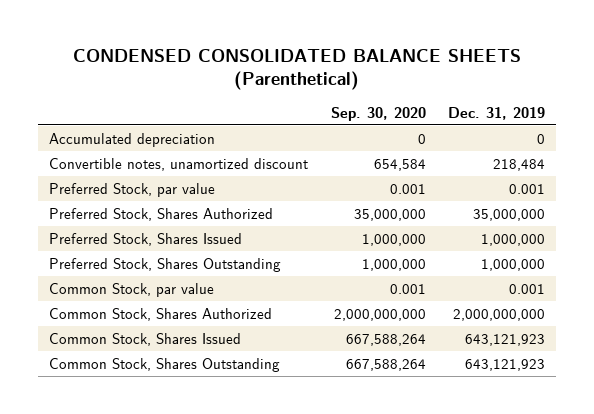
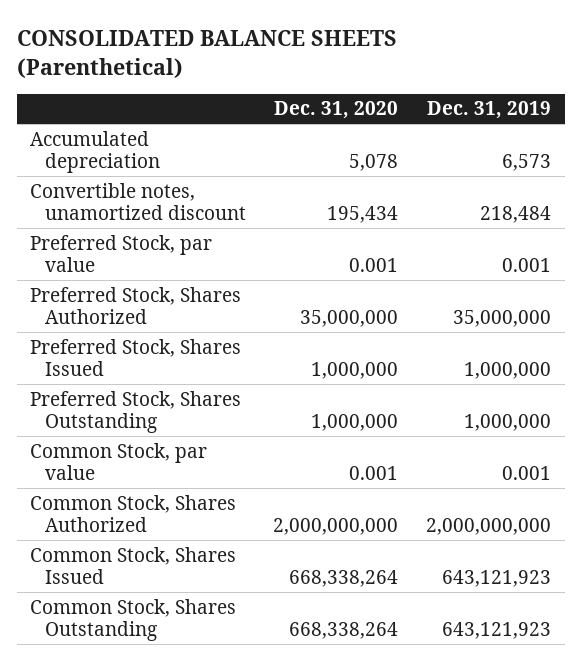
[73,48,522,90] CONDENSED CONSOLIDATED BALANCE SHEETS (Parenthetical) -> [16,29,397,78] CONSOLIDATED BALANCE SHEETS (Parenthetical)
[330,106,426,121] Sep. 30, 2020 -> none
none -> [274,101,399,120] Dec. 31, 2020
[536,133,545,144] 0 -> [502,154,552,172] 6,573

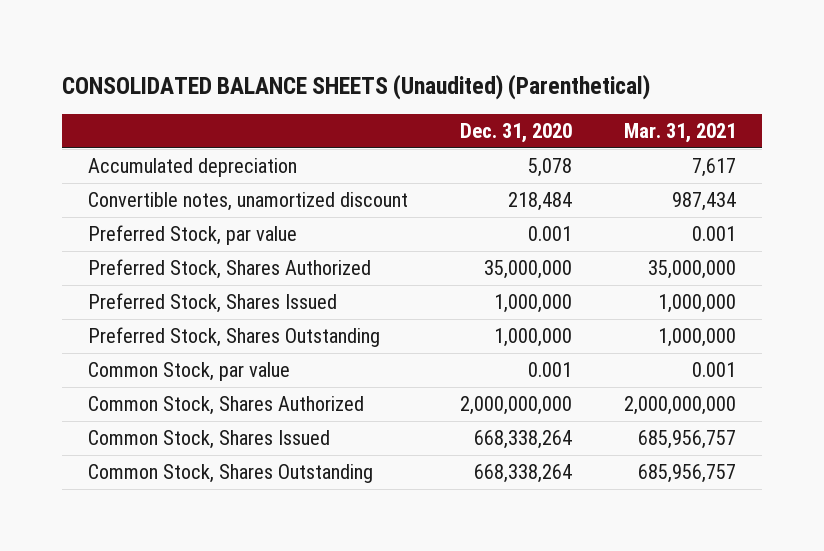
[16,29,397,78] CONSOLIDATED BALANCE SHEETS (Parenthetical) -> [62,73,651,100] CONSOLIDATED BALANCE SHEETS (Unaudited) (Parenthetical)
[427,101,552,120] Dec. 31, 2019 -> none
none -> [623,123,736,144] Mar. 31, 2021
[327,206,399,224] 195,434 -> [507,192,572,212] 218,484

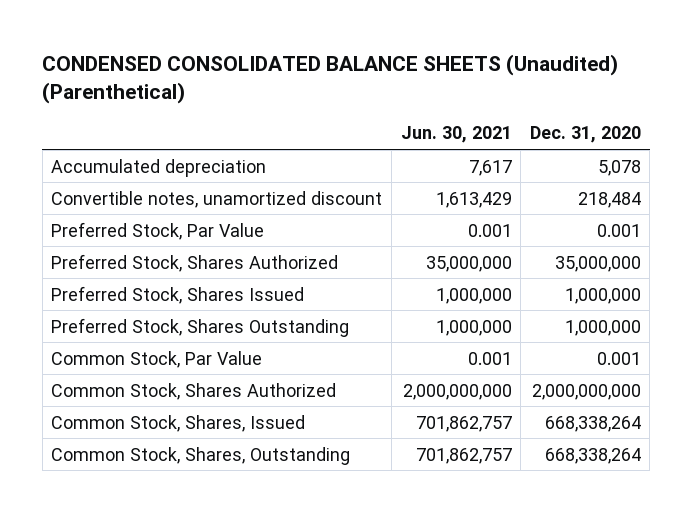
[62,73,651,100] CONSOLIDATED BALANCE SHEETS (Unaudited) (Parenthetical) -> [42,53,619,104] CONDENSED CONSOLIDATED BALANCE SHEETS (Unaudited) (Parenthetical)
[623,123,736,144] Mar. 31, 2021 -> none
none -> [400,126,512,144] Jun. 30, 2021
[87,225,297,246] Preferred Stock, par value -> [51,221,265,240] Preferred Stock, Par Value
[87,362,290,382] Common Stock, par value -> [51,350,263,368] Common Stock, Par Value
[87,430,330,450] Common Stock, Shares Issued -> [51,414,306,432] Common Stock, Shares, Issued
[87,464,373,484] Common Stock, Shares Outstanding -> [51,446,351,465] Common Stock, Shares, Outstanding

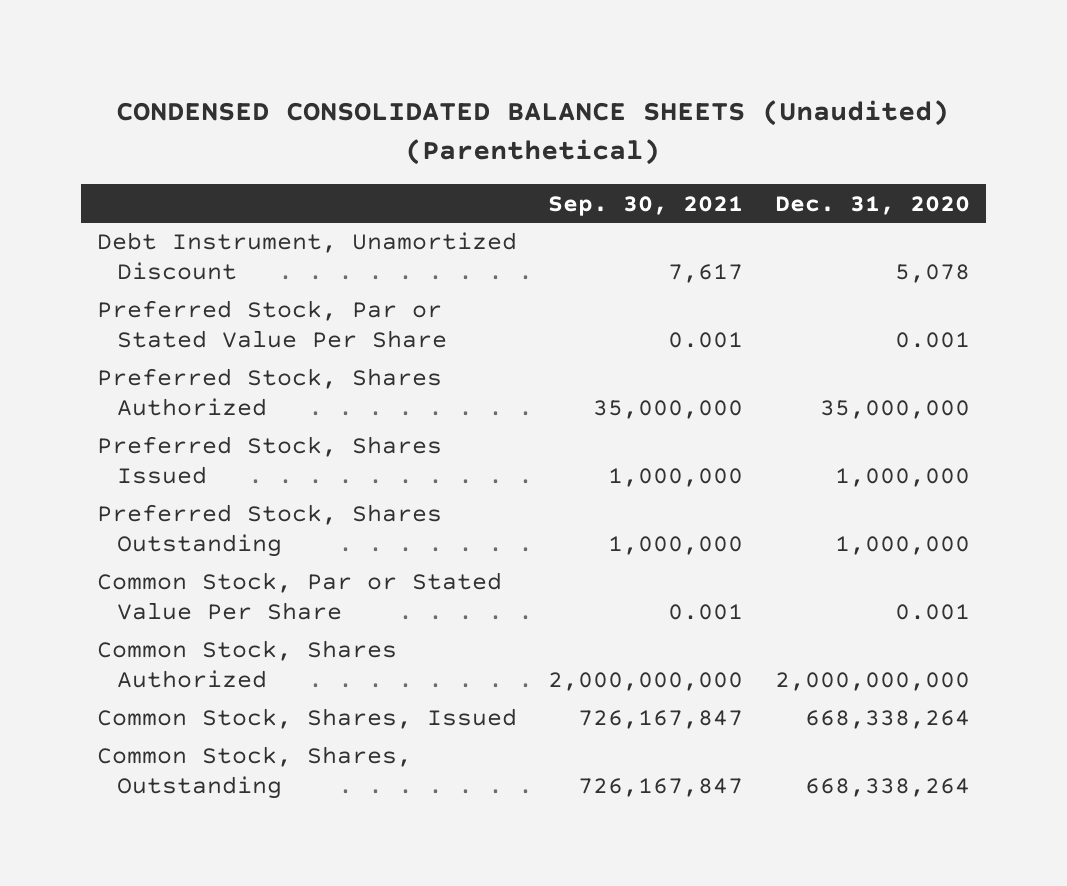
[400,126,512,144] Jun. 30, 2021 -> none
none -> [548,195,744,216] Sep. 30, 2021
[51,158,267,177] Accumulated depreciation -> none
[51,190,383,208] Convertible notes, unamortized discount -> [97,232,518,281] Debt Instrument, Unamortized Discount
[577,191,641,208] 218,484 -> [894,264,970,284] 5,078
[51,221,265,240] Preferred Stock, Par Value -> [97,300,447,349] Preferred Stock, Par or Stated Value Per Share
[51,350,263,368] Common Stock, Par Value -> [97,572,503,621] Common Stock, Par or Stated Value Per Share

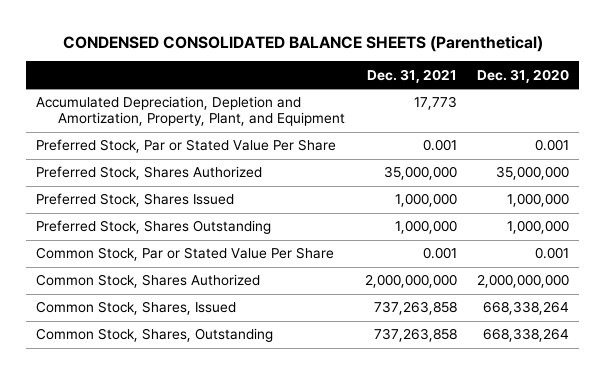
[116,100,950,166] CONDENSED CONSOLIDATED BALANCE SHEETS (Unaudited) (Parenthetical) -> [62,35,543,52] CONDENSED CONSOLIDATED BALANCE SHEETS (Parenthetical)
[548,195,744,216] Sep. 30, 2021 -> none
none -> [367,68,458,83] Dec. 31, 2021
[97,232,518,281] Debt Instrument, Unamortized Discount -> none
none -> [36,96,346,127] Accumulated Depreciation, Depletion and Amortization, Property, Plant, and Equipment

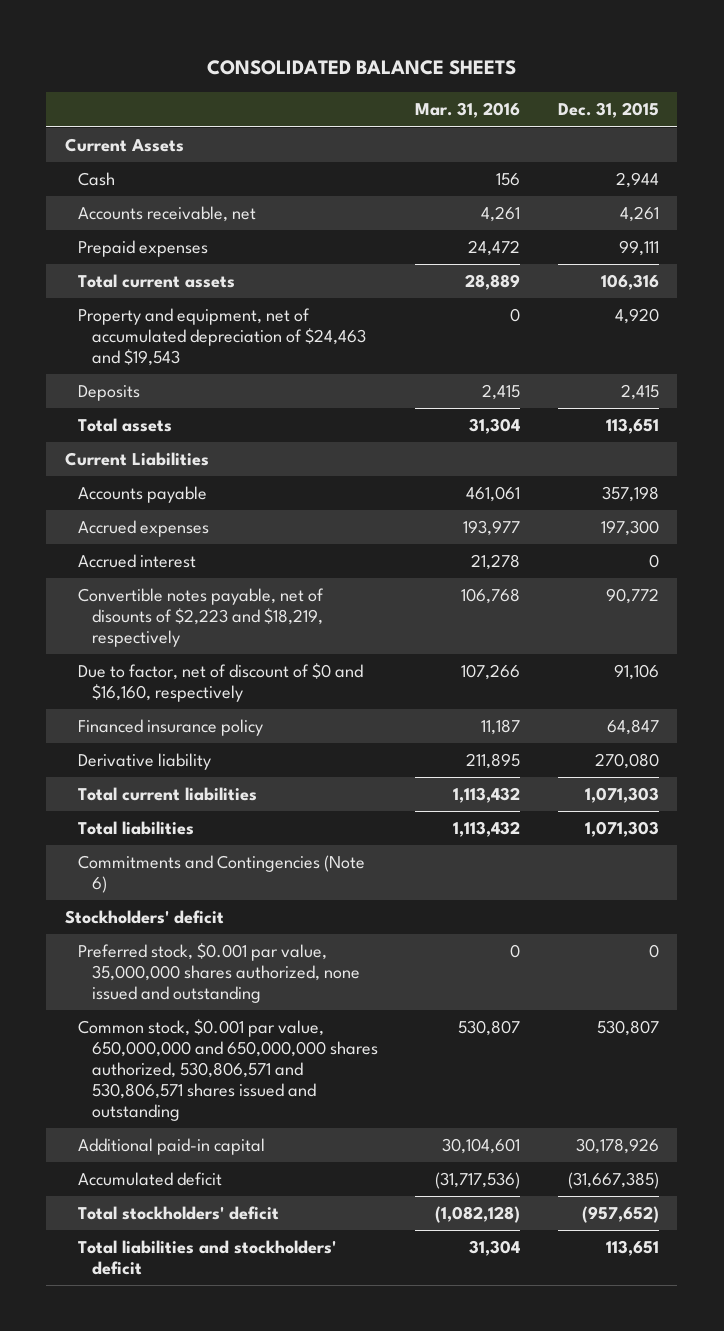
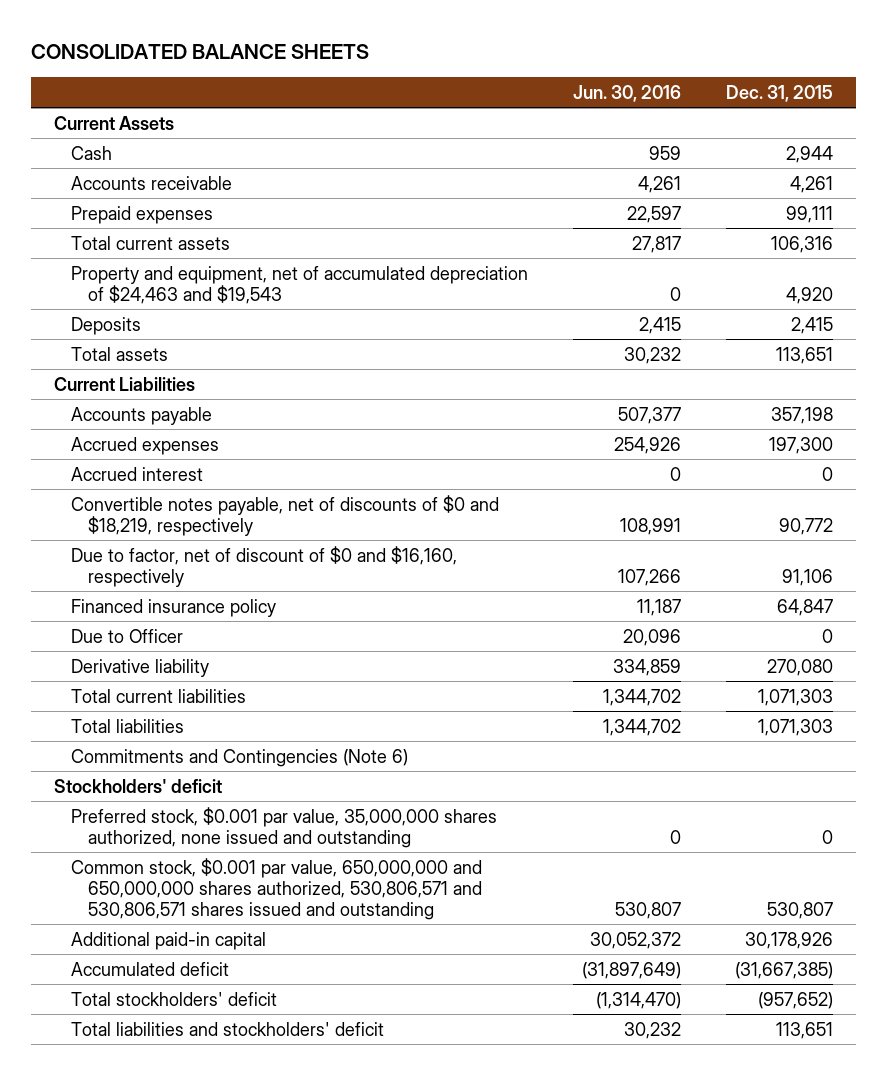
[415,102,521,119] Mar. 31, 2016 -> none
none -> [573,84,682,102] Jun. 30, 2016
[78,206,257,223] Accounts receivable, net -> [71,175,233,190] Accounts receivable
[78,588,325,647] Convertible notes payable, net of disounts of $2,223 and $18,219, respectively -> [71,494,500,536] Convertible notes payable, net of discounts of $0 and $18,219, respectively
none -> [71,628,184,643] Due to Officer

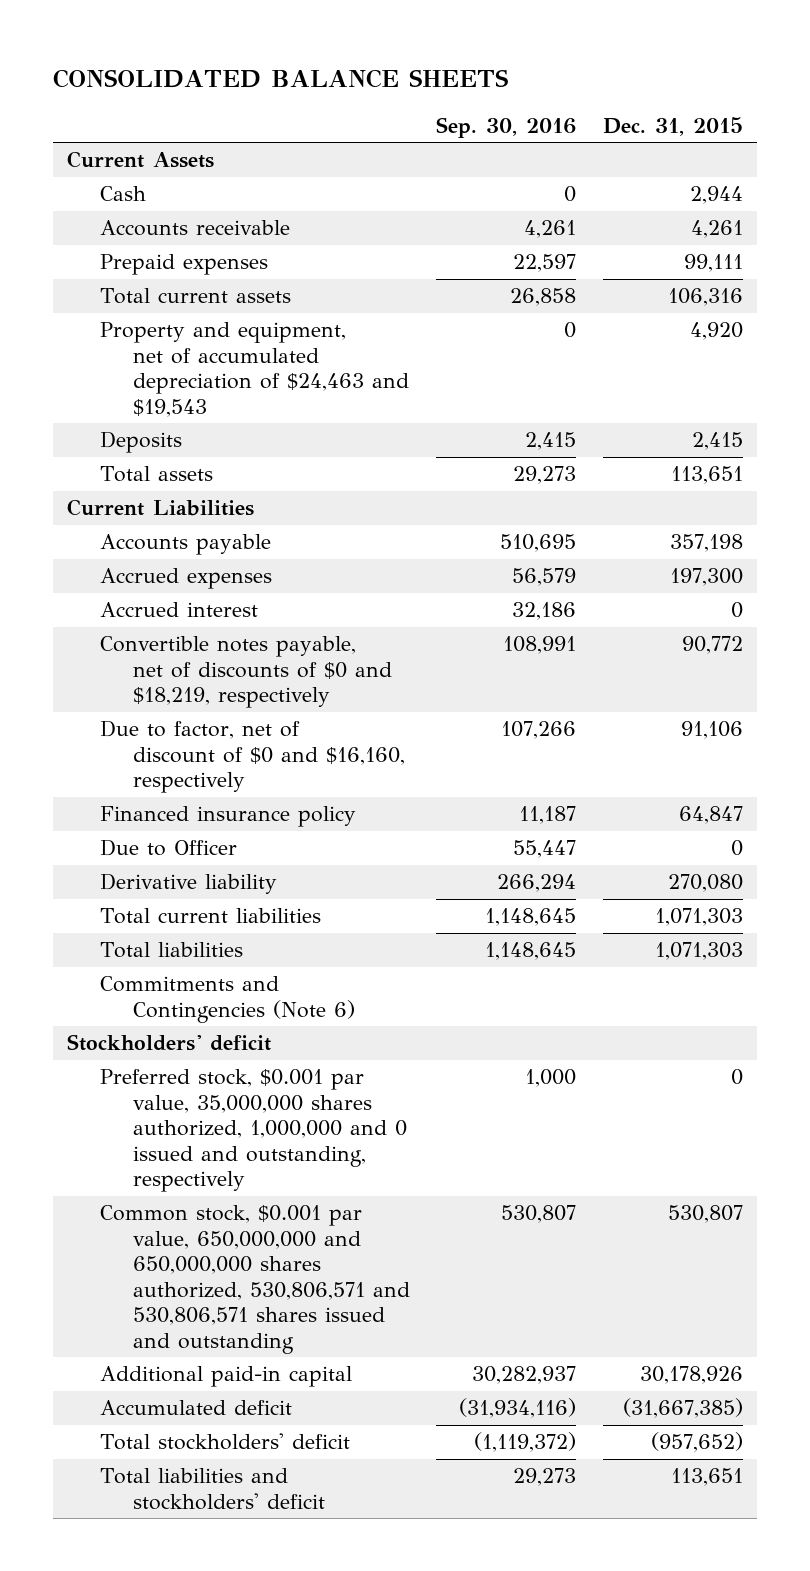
[573,84,682,102] Jun. 30, 2016 -> none
none -> [436,116,577,138] Sep. 30, 2016
[71,806,498,848] Preferred stock, $0.001 par value, 35,000,000 shares authorized, none issued and outstanding -> [99,1069,407,1193] Preferred stock, $0.001 par value, 35,000,000 shares authorized, 1,000,000 and 0 issued and outstanding, respectively

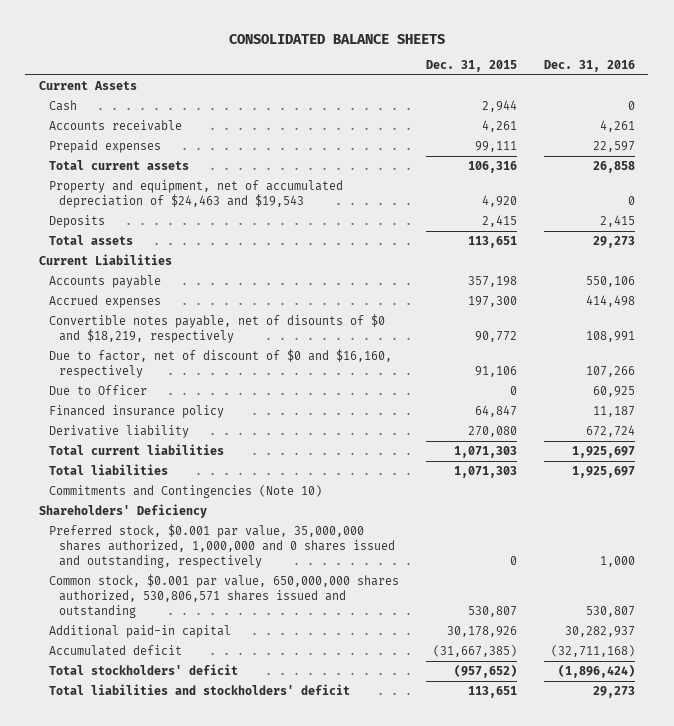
[436,116,577,138] Sep. 30, 2016 -> none
none -> [543,60,635,73] Dec. 31, 2016
[99,602,258,618] Accrued interest -> none
[99,636,392,709] Convertible notes payable, net of discounts of $0 and $18,219, respectively -> [49,313,386,344] Convertible notes payable, net of disounts of $0 and $18,219, respectively
[99,806,356,828] Financed insurance policy -> [49,404,225,418] Financed insurance policy
[99,976,355,1023] Commitments and Contingencies (Note 6) -> [49,484,323,498] Commitments and Contingencies (Note 10)
[66,1034,271,1052] Stockholders' deficit -> [38,503,207,518] Shareholders' Deficiency
[99,1069,407,1193] Preferred stock, $0.001 par value, 35,000,000 shares authorized, 1,000,000 and 0 issued and outstanding, respectively -> [49,523,396,569] Preferred stock, $0.001 par value, 35,000,000 shares authorized, 1,000,000 and 0 shares issued and outstanding, respectively
[99,1205,410,1354] Common stock, $0.001 par value, 650,000,000 and 650,000,000 shares authorized, 530,806,571 and 530,806,571 shares issued and outstanding -> [49,573,400,619] Common stock, $0.001 par value, 650,000,000 shares authorized, 530,806,571 shares issued and outstanding

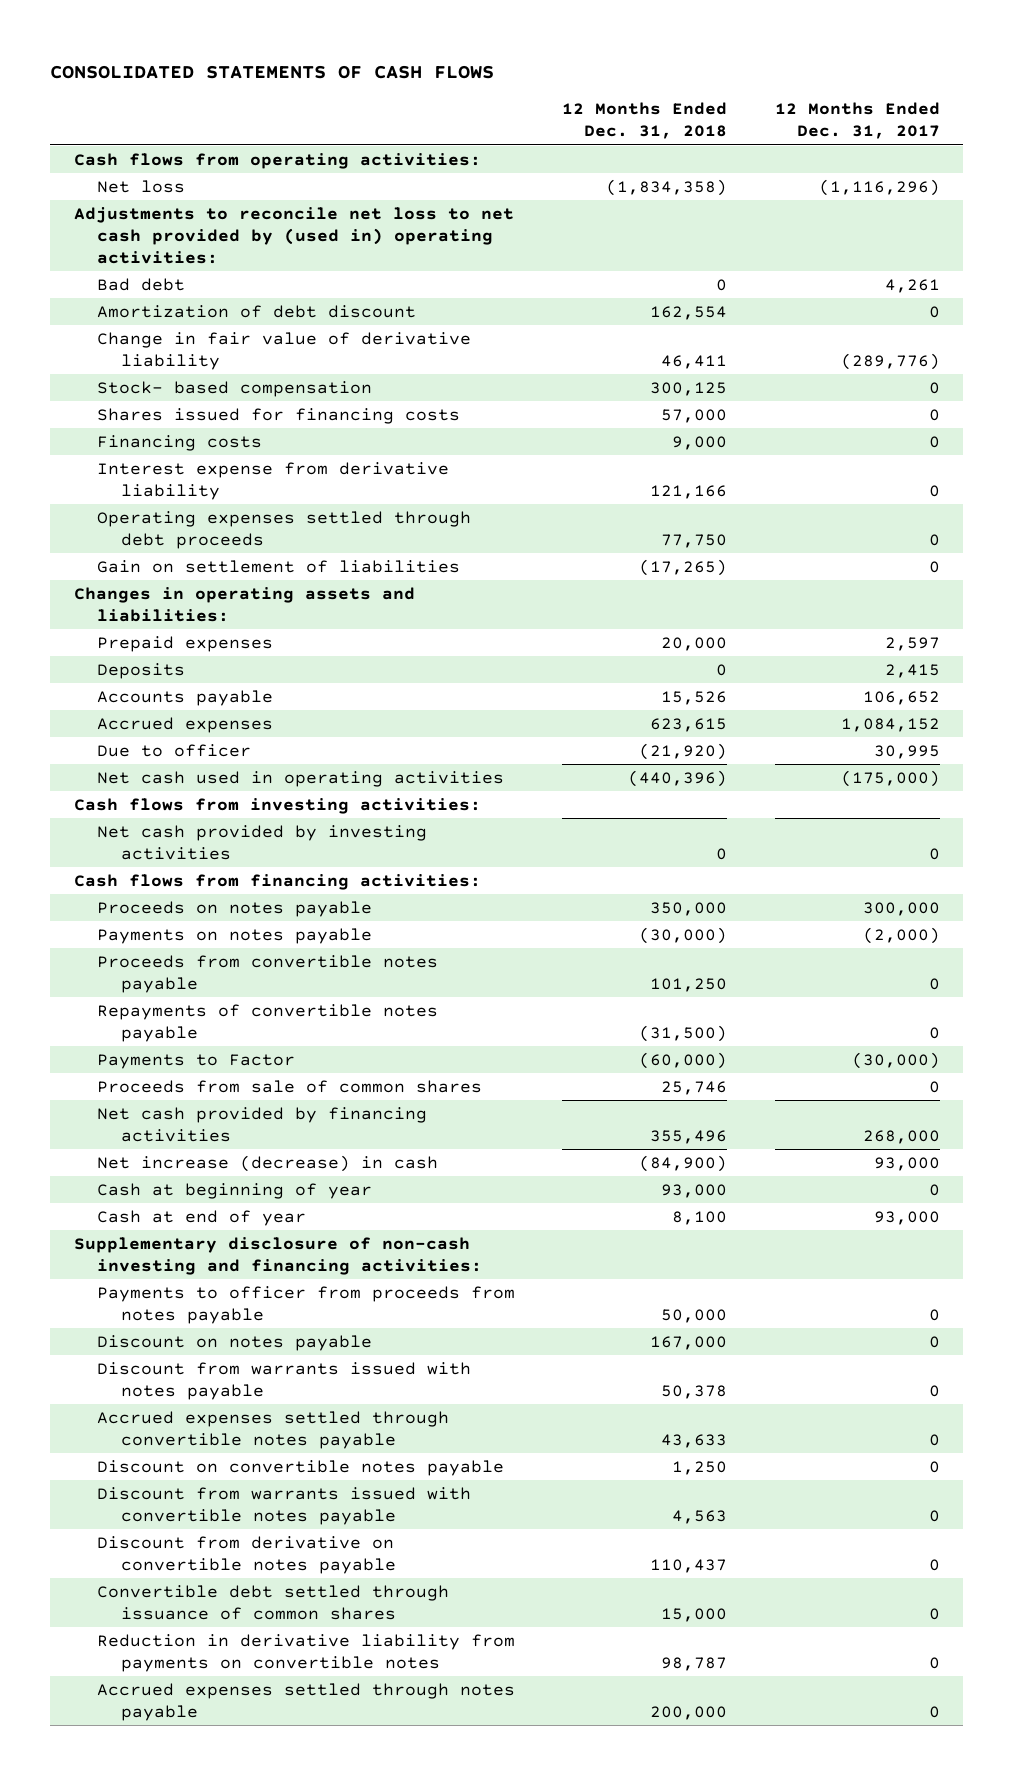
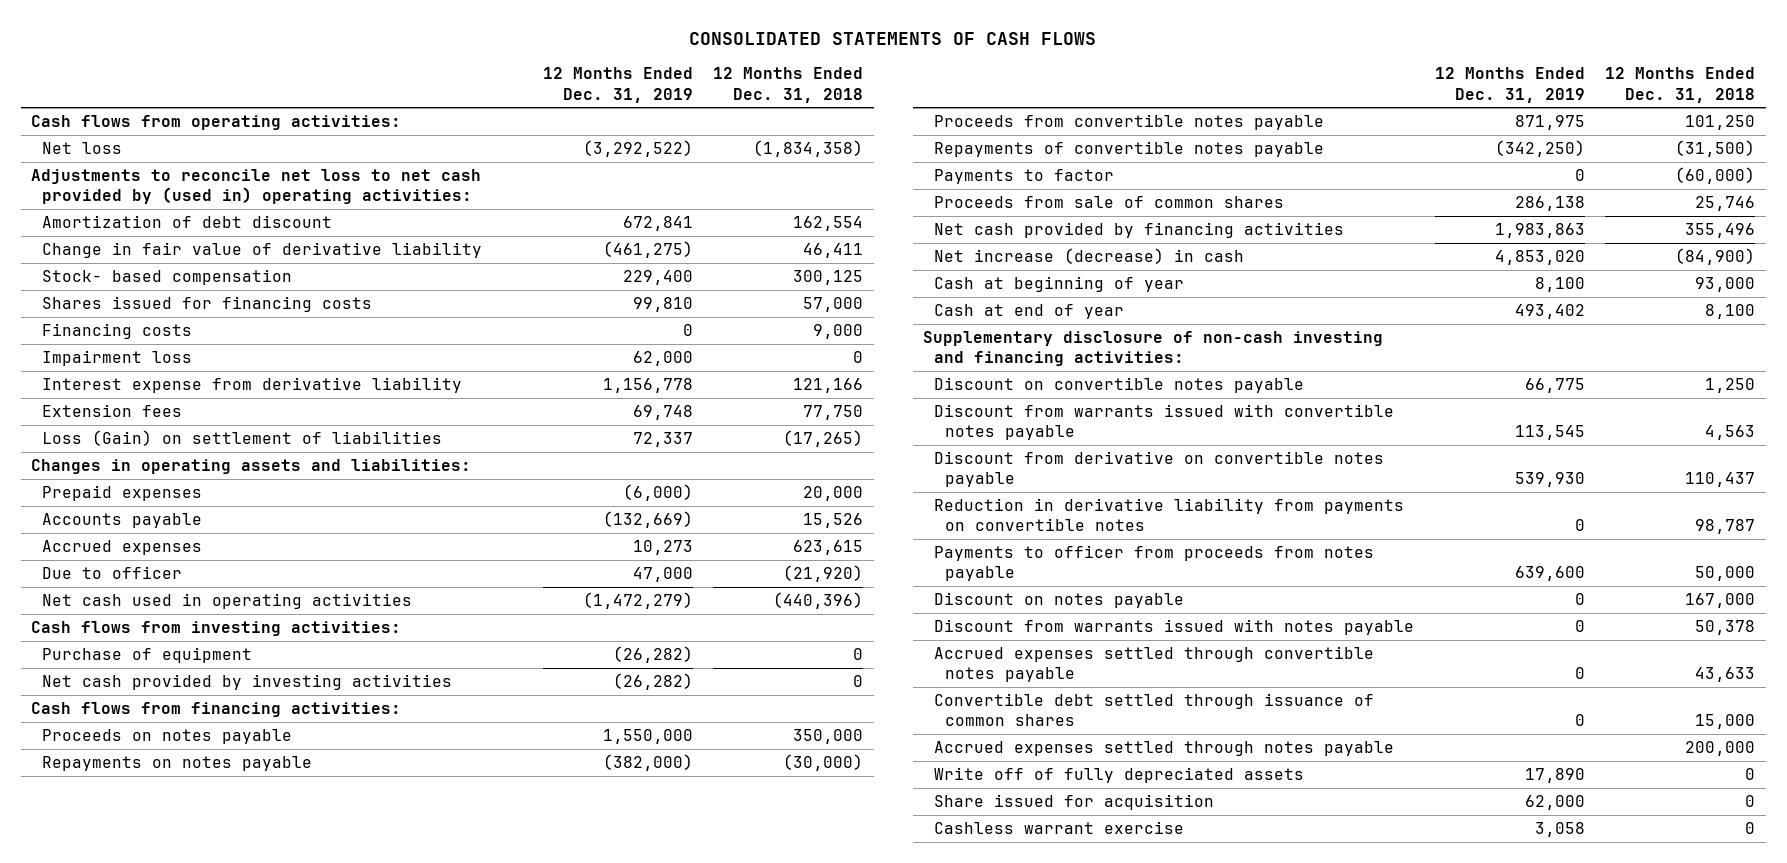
[774,102,940,140] 12 Months Ended Dec. 31, 2017 -> none
none -> [542,67,693,103] 12 Months Ended Dec. 31, 2019
[97,277,186,291] Bad debt -> none
none -> [41,350,192,367] Impairment loss
[97,510,472,549] Operating expenses settled through debt proceeds -> [41,404,182,418] Extension fees
[97,559,461,573] Gain on settlement of liabilities -> [41,430,442,447] Loss (Gain) on settlement of liabilities
[97,662,186,679] Deposits -> none
none -> [41,647,252,664] Purchase of equipment
[97,927,373,944] Payments on notes payable -> [41,756,312,772] Repayments on notes payable
[97,1053,296,1069] Payments to Factor -> [933,169,1114,185] Payments to factor
[97,1459,505,1476] Discount on convertible notes payable -> [933,377,1304,394] Discount on convertible notes payable
[97,1486,472,1525] Discount from warrants issued with convertible notes payable -> [933,404,1394,441] Discount from warrants issued with convertible notes payable
[97,1535,396,1574] Discount from derivative on convertible notes payable -> [933,451,1384,488] Discount from derivative on convertible notes payable
[97,1633,516,1672] Reduction in derivative liability from payments on convertible notes -> [933,498,1404,532] Reduction in derivative liability from payments on convertible notes
none -> [933,767,1304,784] Write off of fully depreciated assets
none -> [933,794,1214,811] Share issued for acquisition
none -> [933,821,1184,835] Cashless warrant exercise

